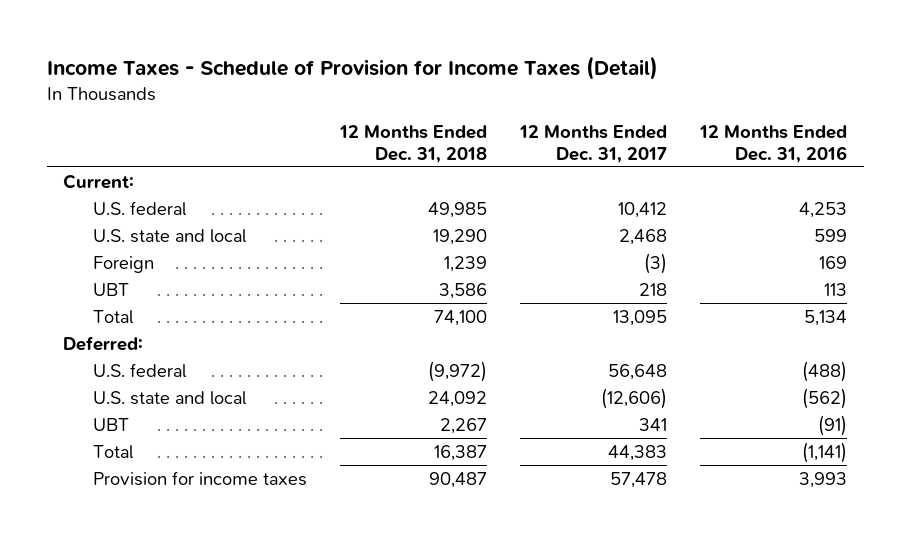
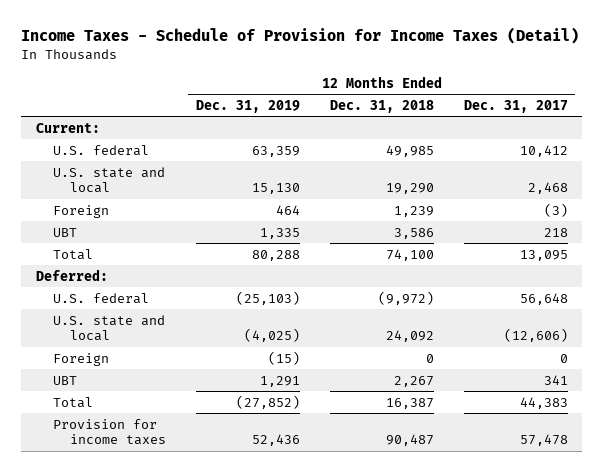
[699,125,848,163] 12 Months Ended Dec. 31, 2016 -> none
none -> [195,99,300,113] Dec. 31, 2019
none -> [52,352,109,366] Foreign

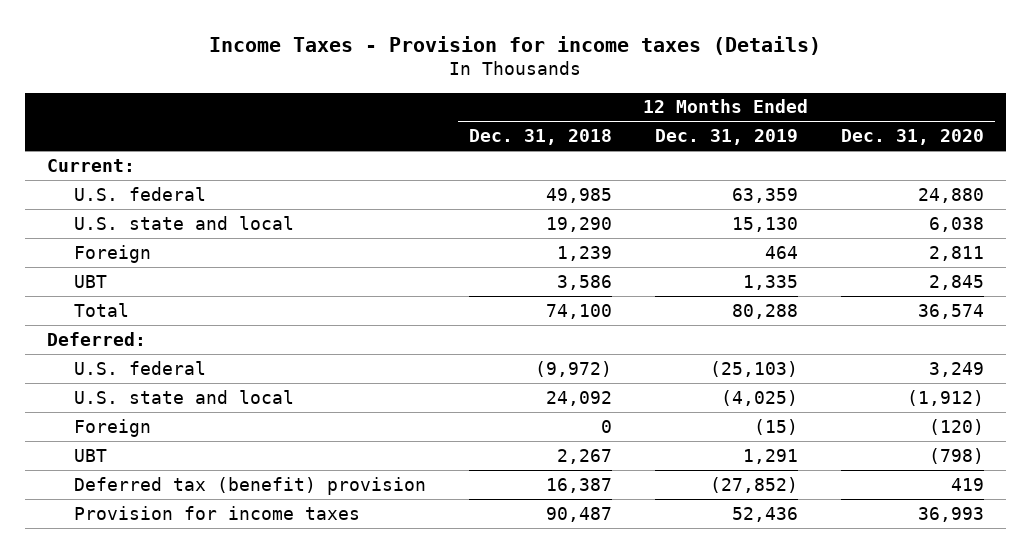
[20,26,579,44] Income Taxes - Schedule of Provision for Income Taxes (Detail) -> [209,36,822,56] Income Taxes - Provision for income taxes (Details)
[463,99,568,113] Dec. 31, 2017 -> none
none -> [841,129,985,146] Dec. 31, 2020
[52,396,93,408] Total -> [73,476,426,495] Deferred tax (benefit) provision

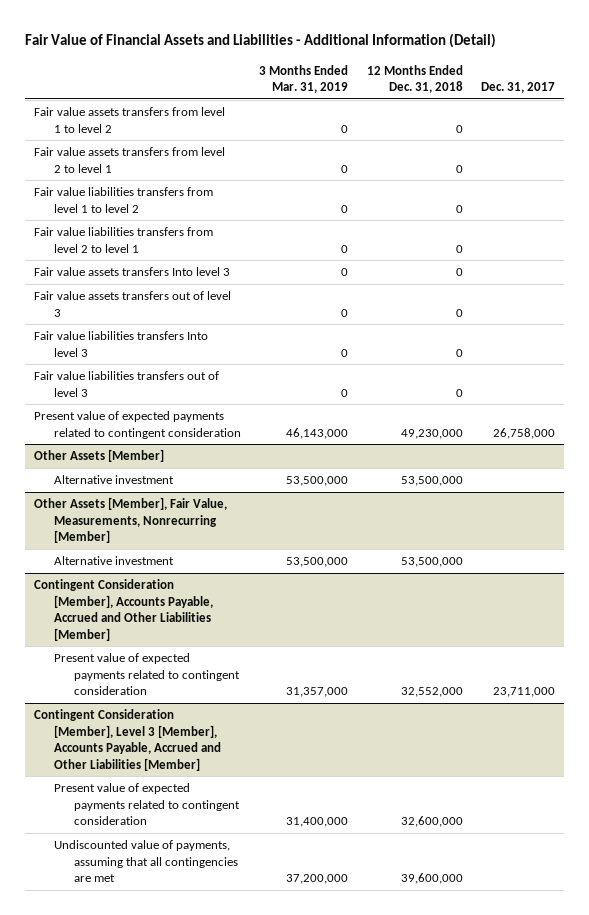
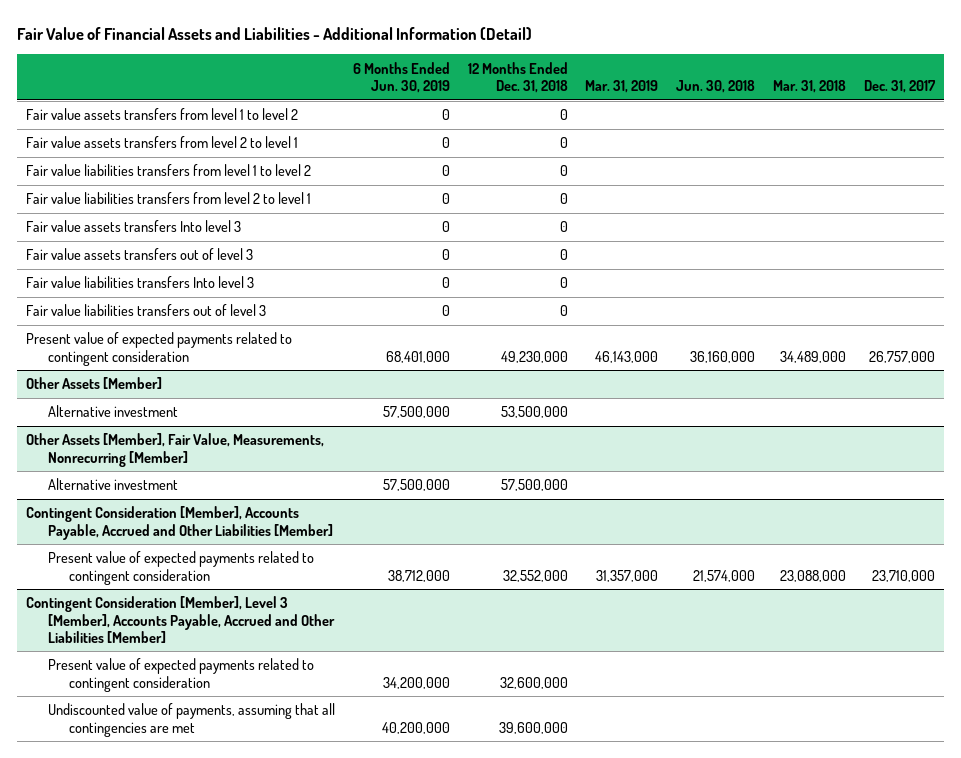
[259,64,349,94] 3 Months Ended Mar. 31, 2019 -> none
none -> [352,61,450,93] 6 Months Ended Jun. 30, 2019
none -> [585,79,659,93] Mar. 31, 2019
none -> [676,79,756,93] Jun. 30, 2018
none -> [773,79,847,93] Mar. 31, 2018
[492,427,555,439] 26,758,000 -> [869,350,936,363] 26,757,000
[400,557,463,568] 53,500,000 -> [500,479,568,492] 57,500,000
[492,687,555,698] 23,711,000 -> [872,569,936,582] 23,710,000

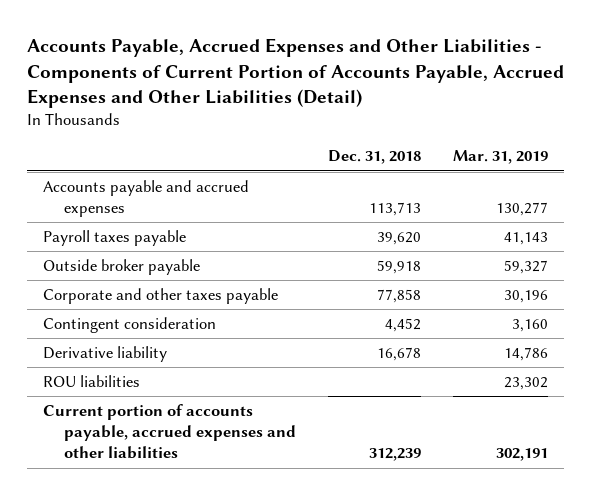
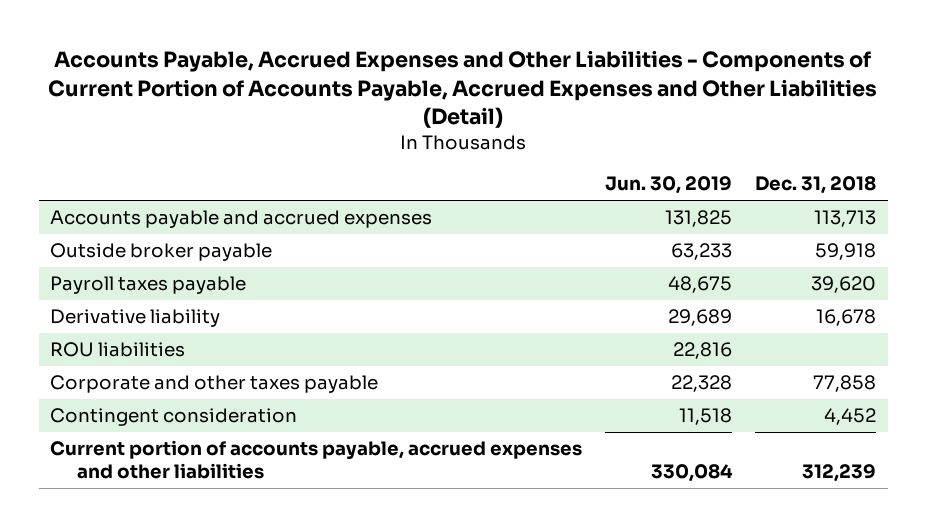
[453,150,549,165] Mar. 31, 2019 -> none
none -> [605,176,733,195] Jun. 30, 2019
[43,229,187,246] Payroll taxes payable -> [50,276,247,295] Payroll taxes payable
[43,287,279,304] Corporate and other taxes payable -> [50,375,379,394] Corporate and other taxes payable
[43,316,217,333] Contingent consideration -> [50,408,298,427] Contingent consideration

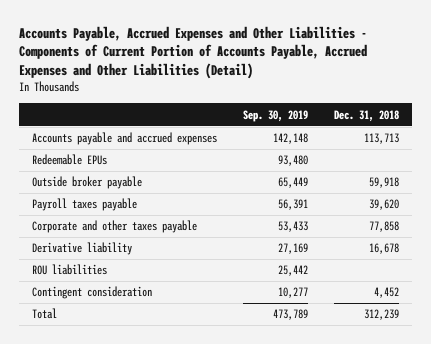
[605,176,733,195] Jun. 30, 2019 -> none
none -> [243,109,309,122] Sep. 30, 2019
none -> [32,154,108,166] Redeemable EPUs
[50,375,379,394] Corporate and other taxes payable -> [32,220,198,234] Corporate and other taxes payable
[50,440,583,480] Current portion of accounts payable, accrued expenses and other liabilities -> [32,308,58,320] Total

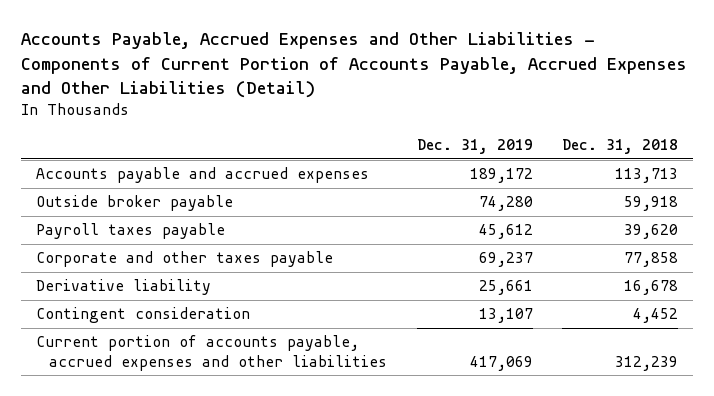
[243,109,309,122] Sep. 30, 2019 -> none
none -> [416,139,533,155] Dec. 31, 2019
[32,154,108,166] Redeemable EPUs -> none
[32,264,108,276] ROU liabilities -> none
[32,308,58,320] Total -> [35,335,388,371] Current portion of accounts payable, accrued expenses and other liabilities

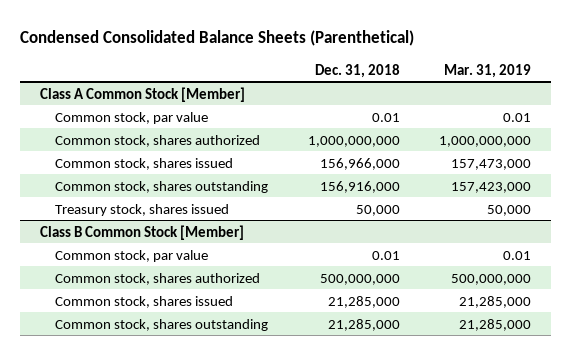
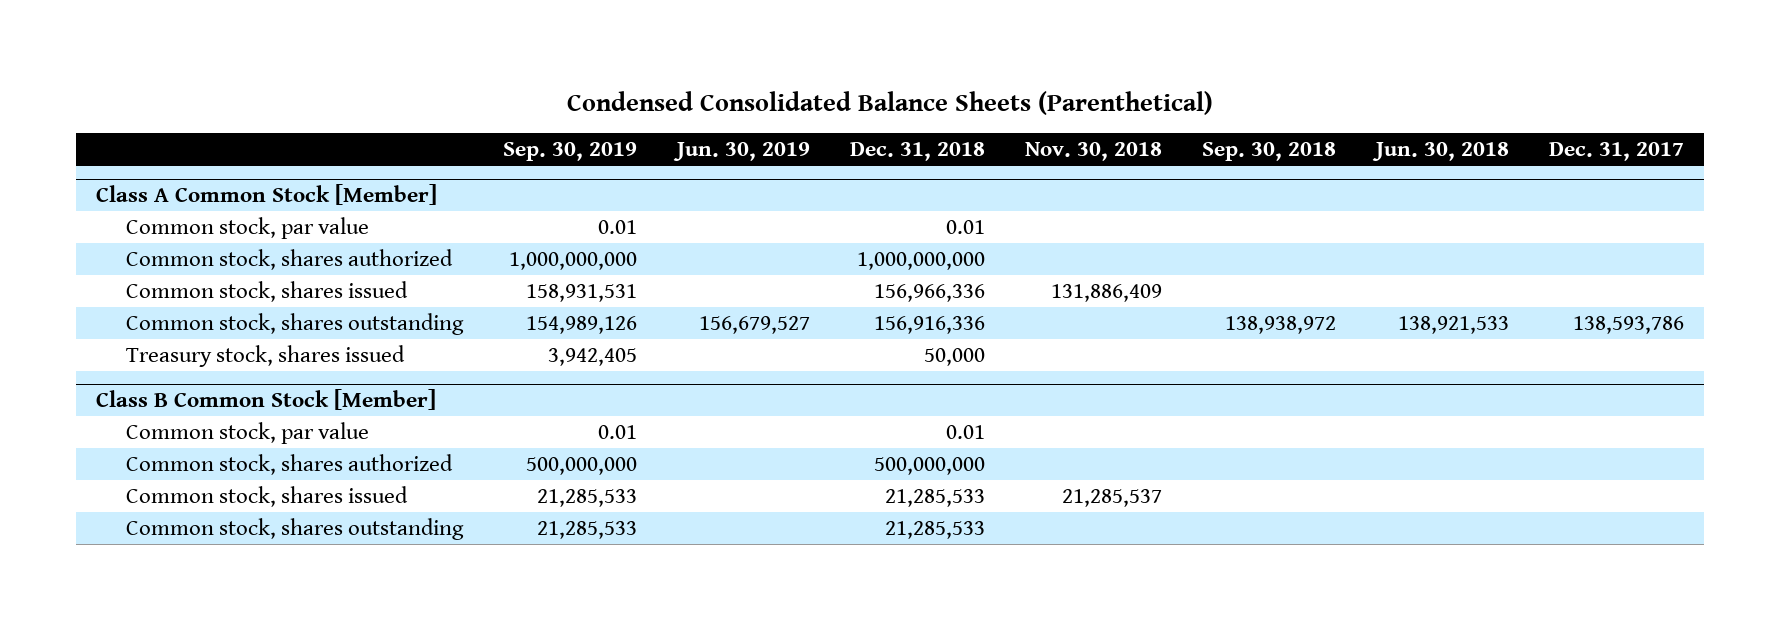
[444,63,532,78] Mar. 31, 2019 -> none
none -> [503,141,638,161] Sep. 30, 2019
none -> [673,141,811,161] Jun. 30, 2019
none -> [1025,141,1163,161] Nov. 30, 2018
none -> [1202,141,1337,161] Sep. 30, 2018
none -> [1372,141,1510,161] Jun. 30, 2018
none -> [1549,141,1685,161] Dec. 31, 2017
[319,157,400,170] 156,966,000 -> [874,283,986,302] 156,966,336
[319,180,400,193] 156,916,000 -> [874,315,986,334] 156,916,336
[327,295,400,308] 21,285,000 -> [885,488,986,507] 21,285,533
[327,318,400,331] 21,285,000 -> [885,520,986,539] 21,285,533

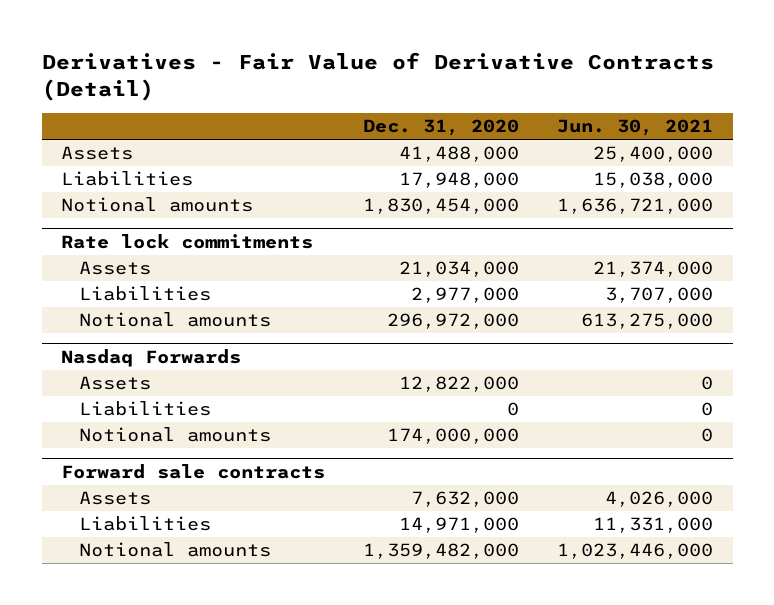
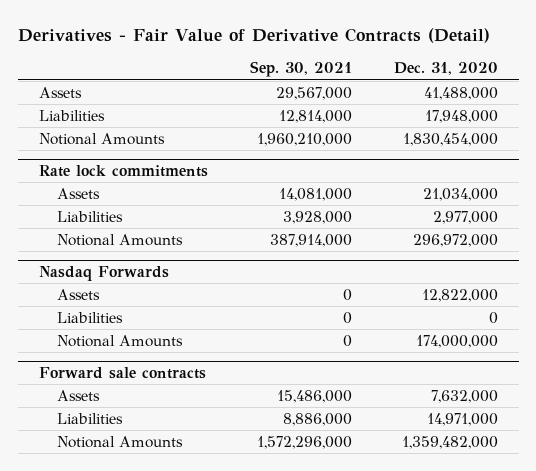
[557,119,714,137] Jun. 30, 2021 -> none
none -> [249,61,352,78] Sep. 30, 2021
[61,197,254,213] Notional amounts -> [38,132,165,145] Notional Amounts
[78,312,271,328] Notional amounts -> [57,233,184,246] Notional Amounts
[78,427,271,443] Notional amounts -> [57,334,184,347] Notional Amounts
[78,542,271,558] Notional amounts -> [57,435,184,448] Notional Amounts

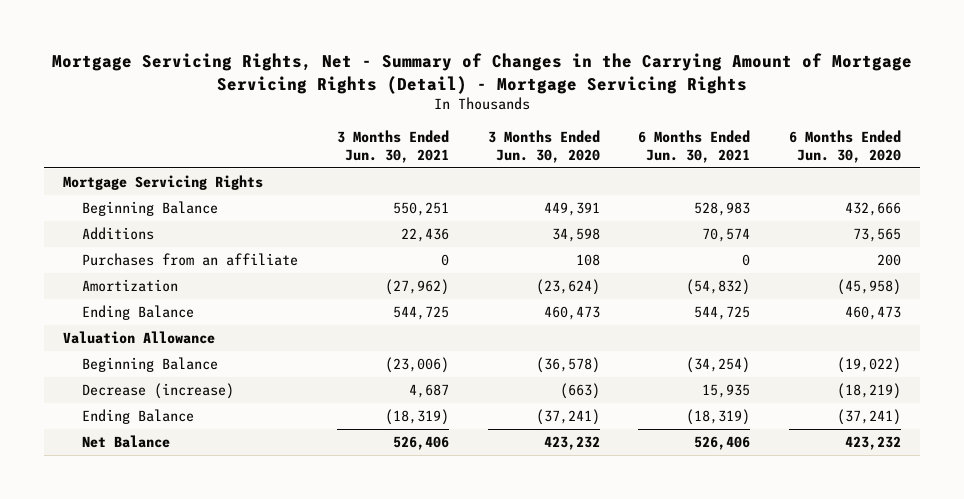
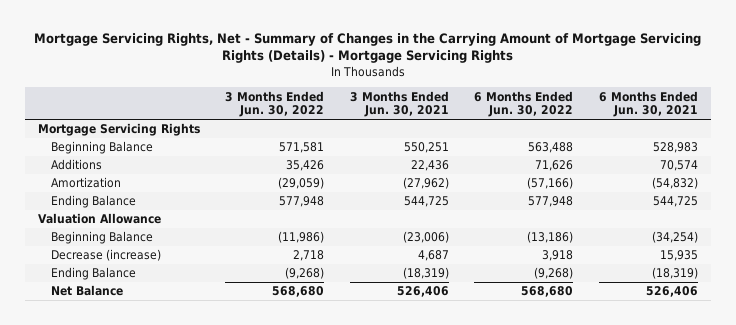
[52,52,913,94] Mortgage Servicing Rights, Net - Summary of Changes in the Carrying Amount of Mortgage Servicing Rights (Detail) - Mortgage Servicing Rights -> [33,32,701,64] Mortgage Servicing Rights, Net - Summary of Changes in the Carrying Amount of Mortgage Servicing Rights (Details) - Mortgage Servicing Rights
[487,130,600,163] 3 Months Ended Jun. 30, 2020 -> none
[788,130,901,163] 6 Months Ended Jun. 30, 2020 -> none
none -> [225,90,325,118] 3 Months Ended Jun. 30, 2022
none -> [474,90,574,118] 6 Months Ended Jun. 30, 2022
[82,253,299,267] Purchases from an affiliate -> none

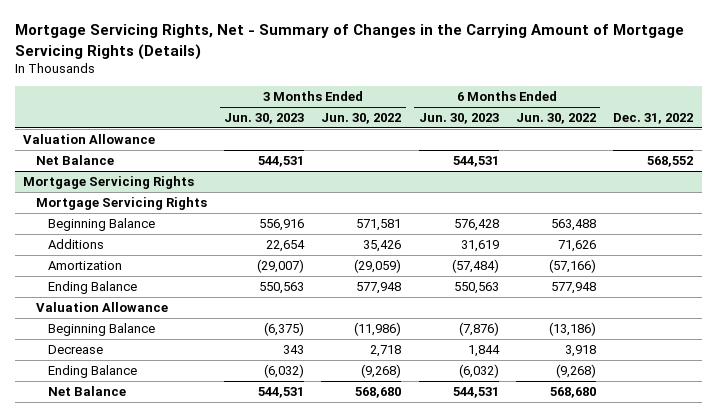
[33,32,701,64] Mortgage Servicing Rights, Net - Summary of Changes in the Carrying Amount of Mortgage Servicing Rights (Details) - Mortgage Servicing Rights -> [14,24,684,60] Mortgage Servicing Rights, Net - Summary of Changes in the Carrying Amount of Mortgage Servicing Rights (Details)
[349,90,449,118] 3 Months Ended Jun. 30, 2021 -> none
[598,90,698,118] 6 Months Ended Jun. 30, 2021 -> none
none -> [224,113,305,125] Jun. 30, 2023
none -> [418,113,499,125] Jun. 30, 2023
none -> [613,113,694,125] Dec. 31, 2022
none -> [23,134,156,145] Valuation Allowance
none -> [35,155,114,166] Net Balance
none -> [23,176,195,190] Mortgage Servicing Rights
[51,249,162,262] Decrease (increase) -> [47,345,103,355] Decrease

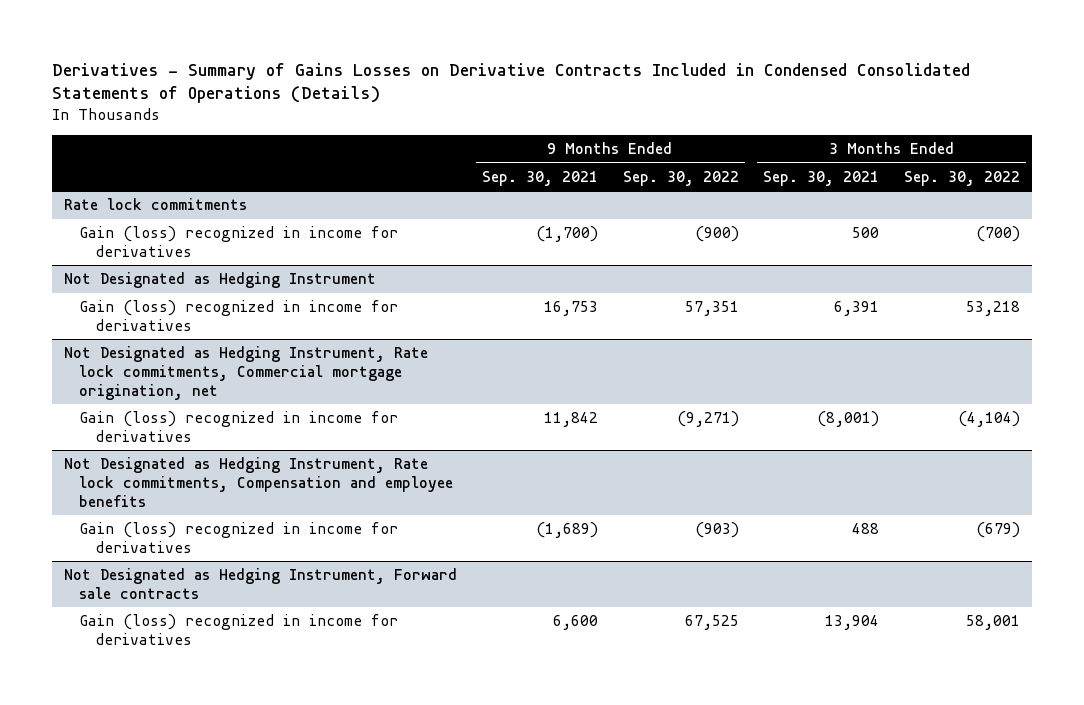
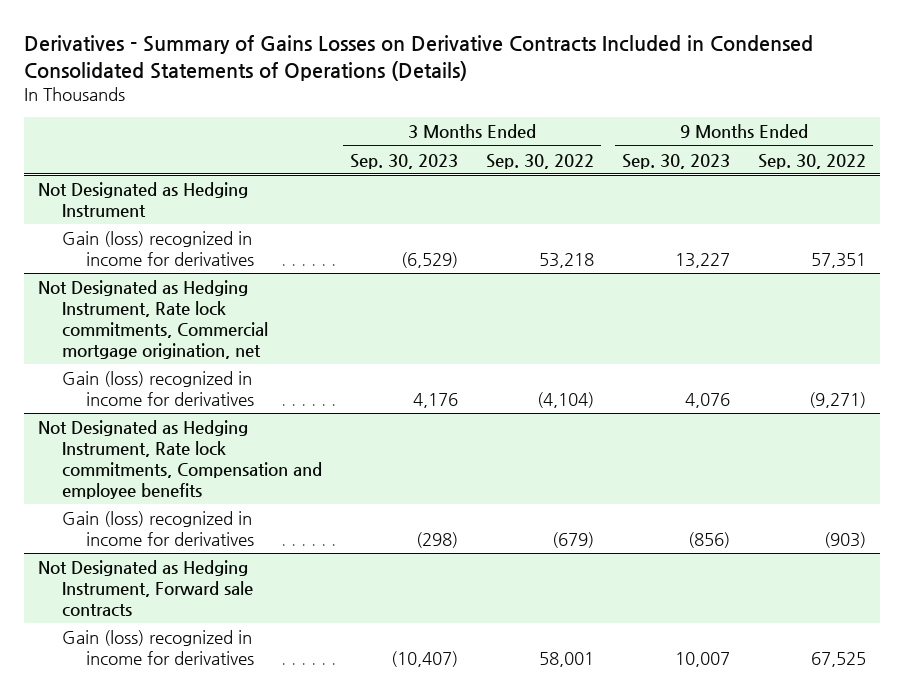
[481,170,598,186] Sep. 30, 2021 -> none
[763,170,880,186] Sep. 30, 2021 -> none
none -> [350,153,459,169] Sep. 30, 2023
none -> [621,153,730,169] Sep. 30, 2023
[64,198,248,211] Rate lock commitments -> none
[79,226,399,257] Gain (loss) recognized in income for derivatives -> none

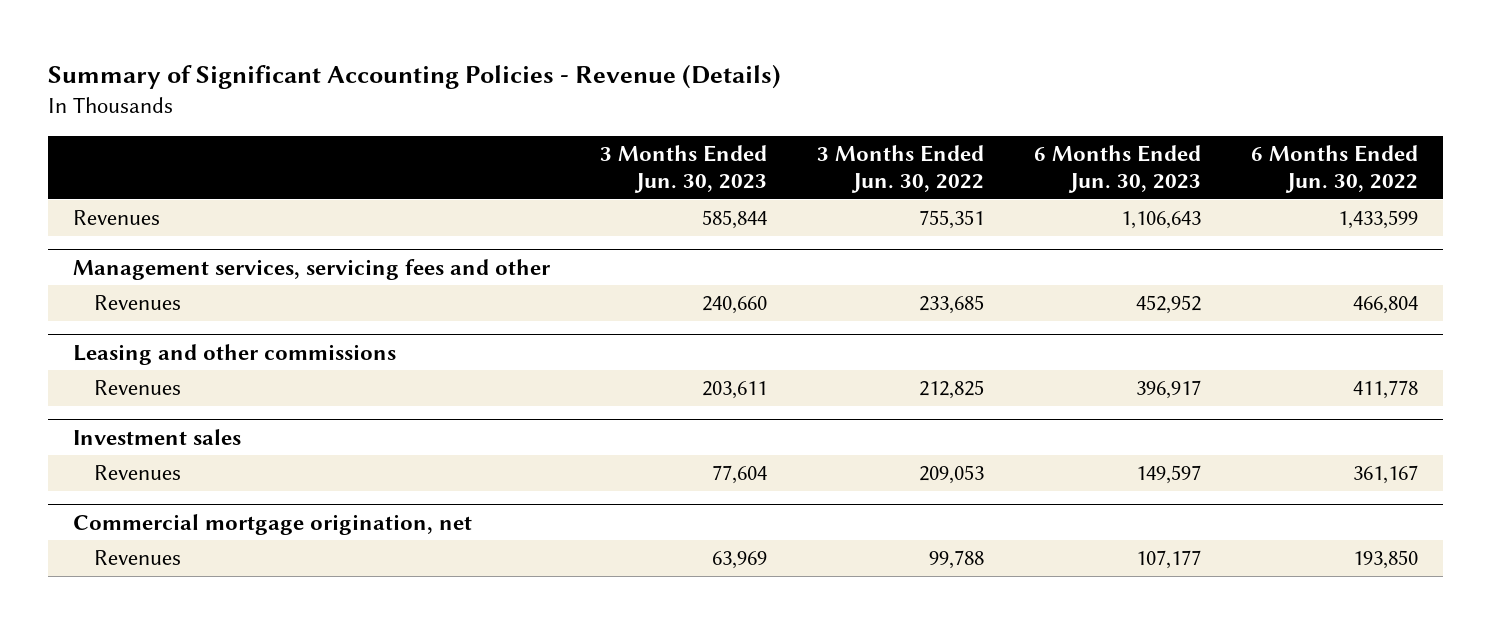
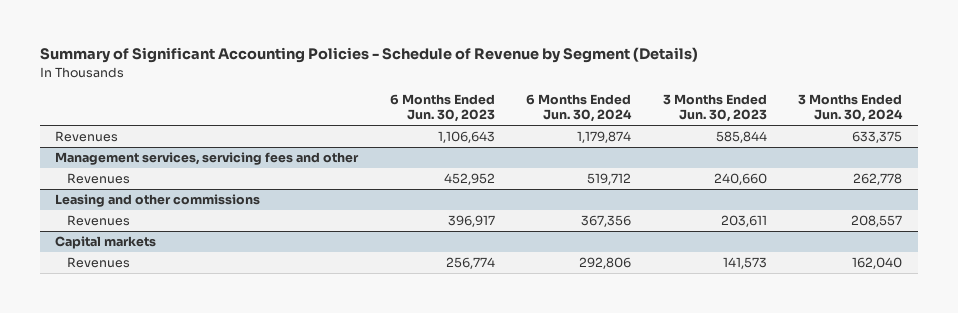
[48,64,782,90] Summary of Significant Accounting Policies - Revenue (Details) -> [39,47,698,64] Summary of Significant Accounting Policies - Schedule of Revenue by Segment (Details)
[817,144,985,194] 3 Months Ended Jun. 30, 2022 -> none
[1251,144,1419,194] 6 Months Ended Jun. 30, 2022 -> none
none -> [526,94,633,123] 6 Months Ended Jun. 30, 2024
none -> [798,94,904,123] 3 Months Ended Jun. 30, 2024
[73,428,242,445] Investment sales -> none
[73,513,473,535] Commercial mortgage origination, net -> none
[93,550,181,566] Revenues -> none
none -> [55,236,157,250] Capital markets
[712,465,768,485] 77,604 -> [722,257,767,270] 141,573
[1136,465,1202,485] 149,597 -> [445,257,495,270] 256,774

